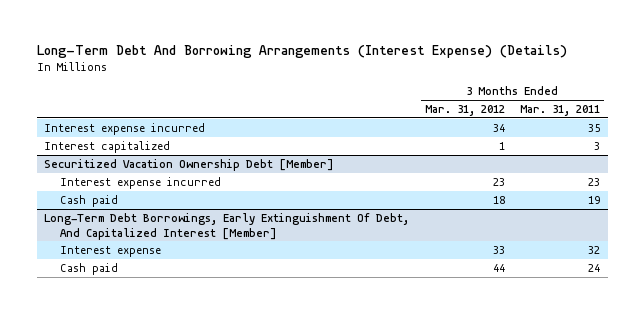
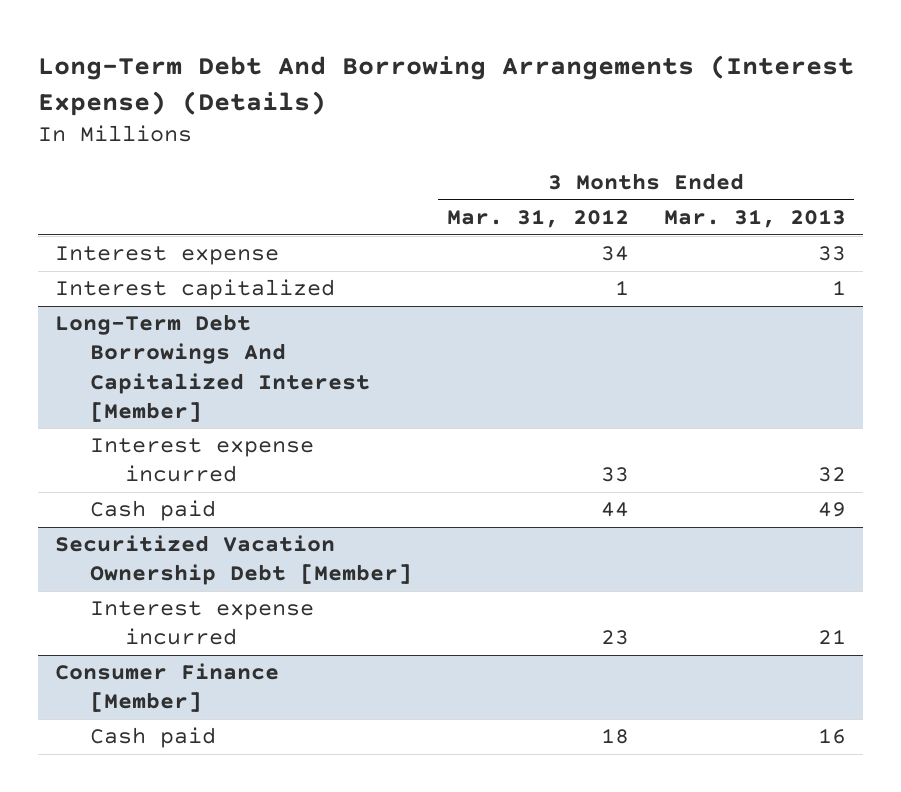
[519,104,600,116] Mar. 31, 2011 -> none
none -> [663,209,846,229] Mar. 31, 2013
[44,122,206,135] Interest expense incurred -> [54,246,279,266] Interest expense
none -> [54,314,370,422] Long-Term Debt Borrowings And Capitalized Interest [Member]
none -> [89,438,314,483] Interest expense incurred
none -> [89,500,216,522] Cash paid
none -> [54,663,279,713] Consumer Finance [Member]
[44,212,410,240] Long-Term Debt Borrowings, Early Extinguishment Of Debt, And Capitalized Interest [Member] -> none
[59,245,161,257] Interest expense -> none
[59,262,118,275] Cash paid -> none

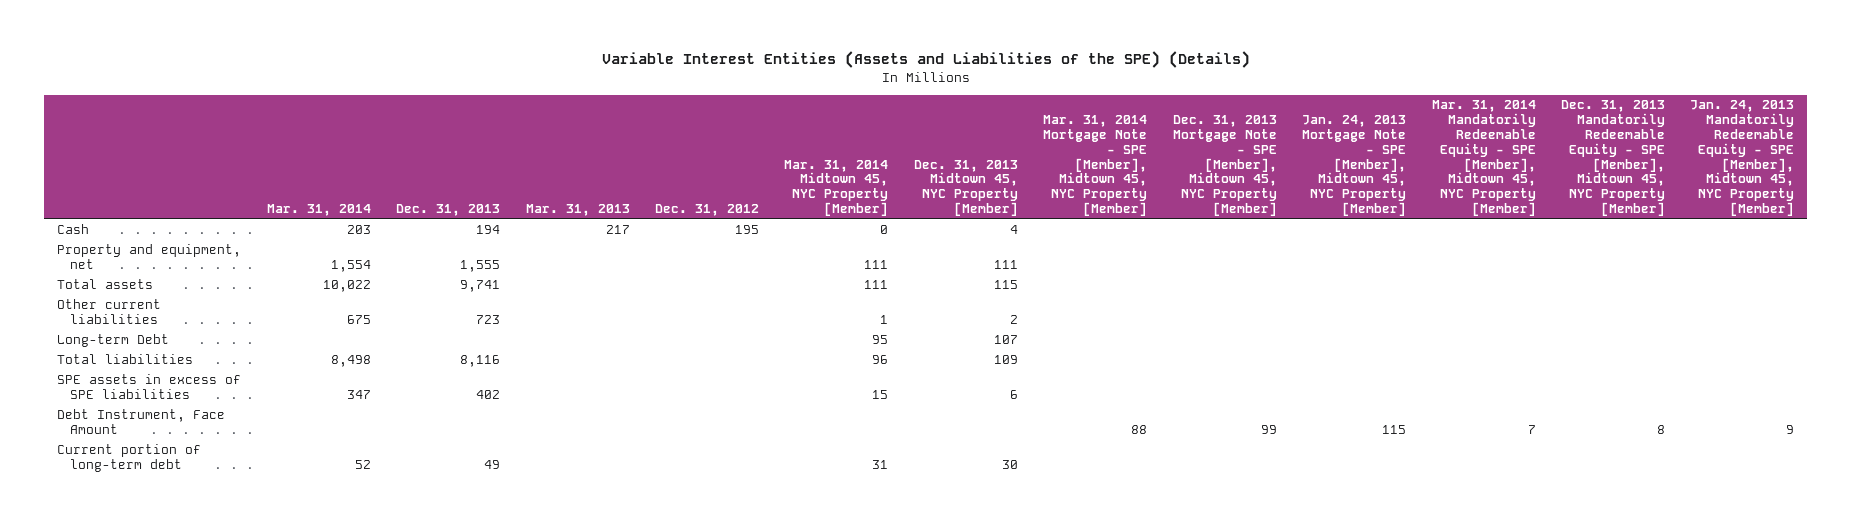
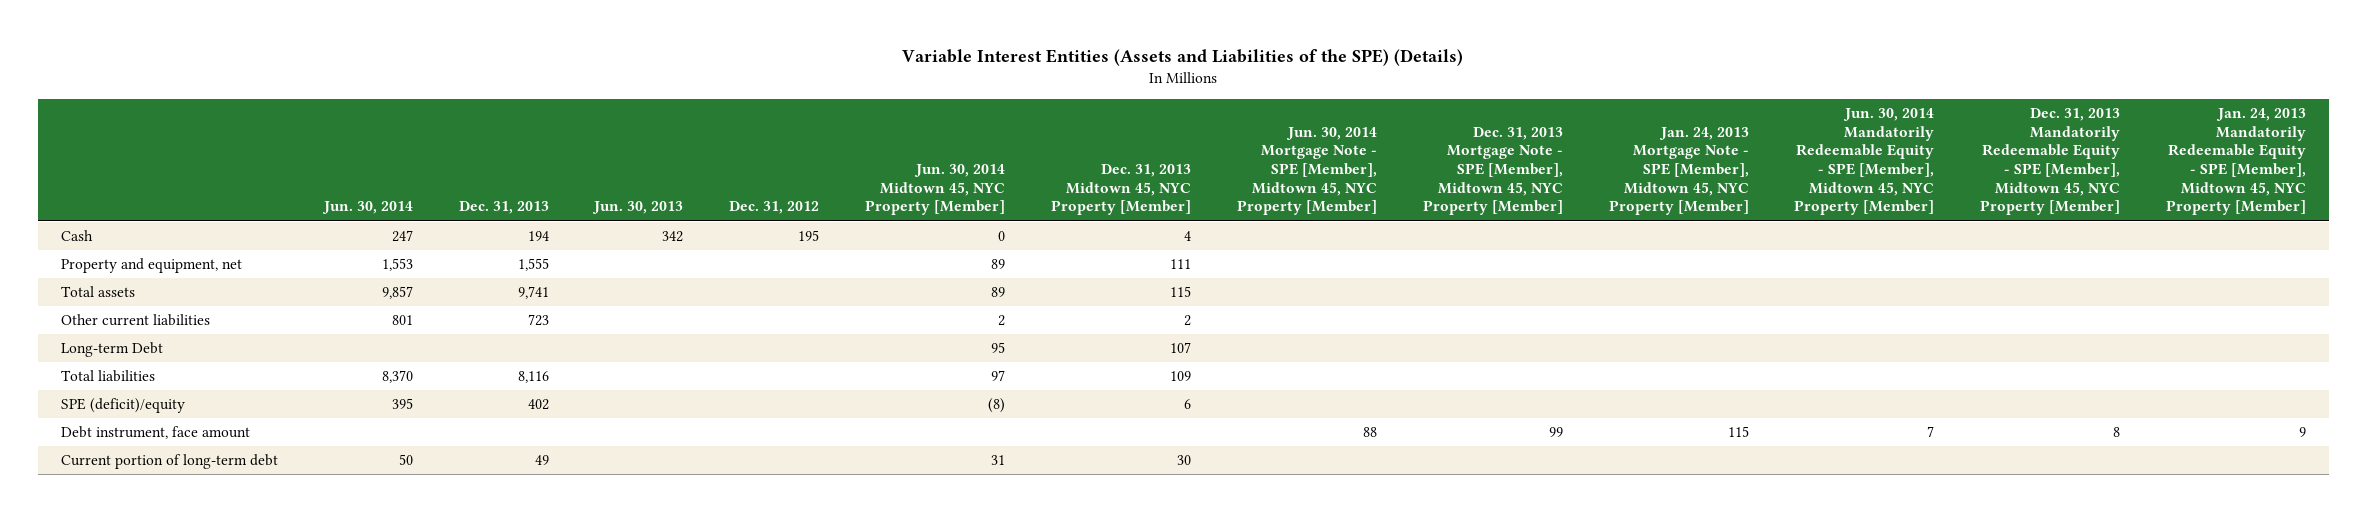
[266,204,371,217] Mar. 31, 2014 -> none
[525,204,630,217] Mar. 31, 2013 -> none
[784,159,889,217] Mar. 31, 2014 Midtown 45, NYC Property [Member] -> none
[1043,114,1148,217] Mar. 31, 2014 Mortgage Note - SPE [Member], Midtown 45, NYC Property [Member] -> none
[1431,100,1536,217] Mar. 31, 2014 Mandatorily Redeemable Equity - SPE [Member], Midtown 45, NYC Property [Member] -> none
none -> [321,201,413,215] Jun. 30, 2014
none -> [592,201,684,215] Jun. 30, 2013
none -> [865,164,1006,216] Jun. 30, 2014 Midtown 45, NYC Property [Member]
none -> [1236,126,1377,216] Jun. 30, 2014 Mortgage Note - SPE [Member], Midtown 45, NYC Property [Member]
none -> [1794,108,1935,216] Jun. 30, 2014 Mandatorily Redeemable Equity - SPE [Member], Midtown 45, NYC Property [Member]
[57,374,242,400] SPE assets in excess of SPE liabilities -> [60,398,185,414] SPE (deficit)/equity
[57,409,226,435] Debt Instrument, Face Amount -> [60,426,250,440] Debt instrument, face amount

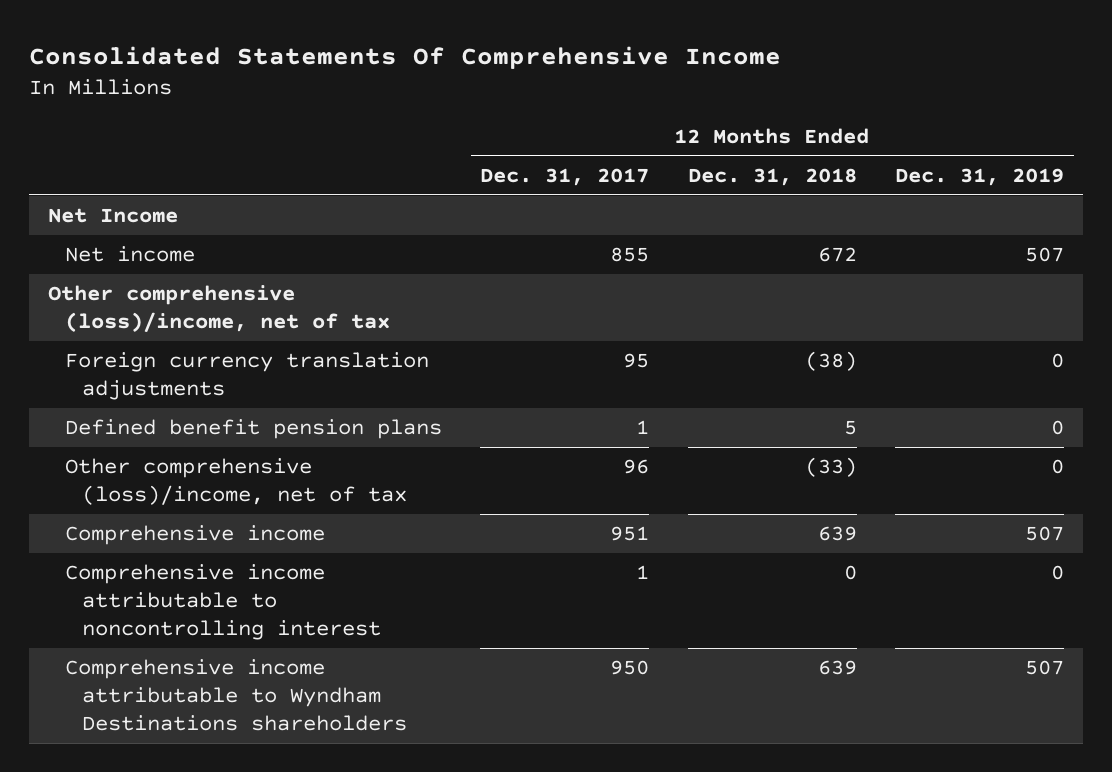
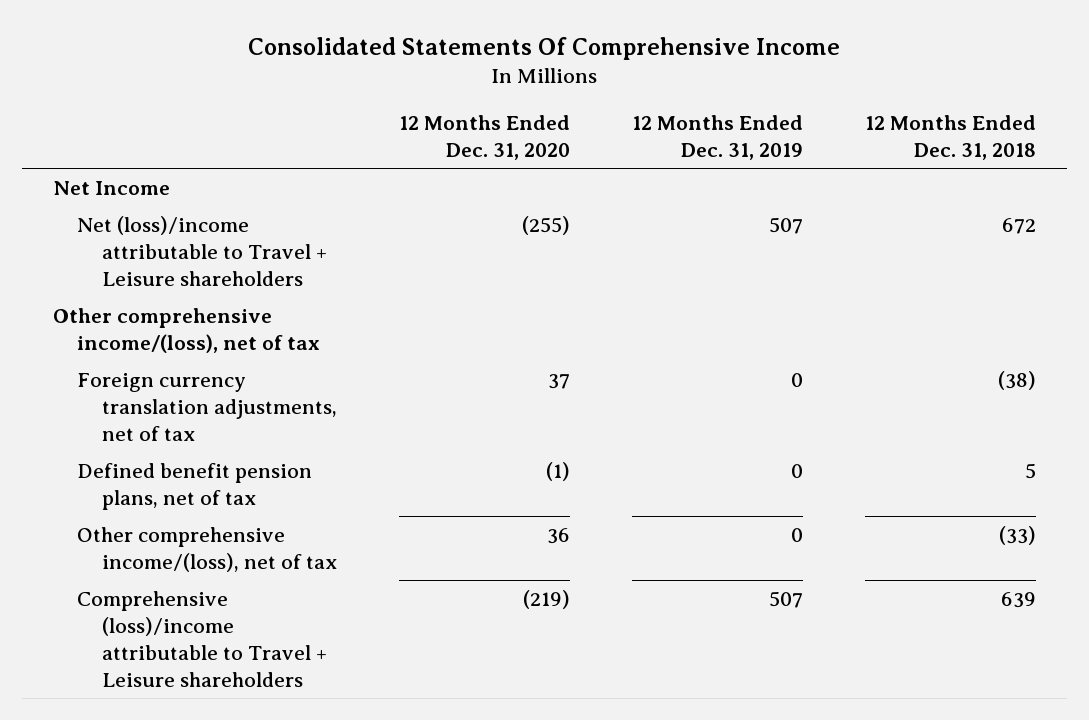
[480,167,650,186] Dec. 31, 2017 -> none
none -> [398,114,570,160] 12 Months Ended Dec. 31, 2020
[64,525,325,546] Comprehensive income -> none
[64,564,381,640] Comprehensive income attributable to noncontrolling interest -> none
[64,246,195,263] Net income -> [77,215,327,286] Net (loss)/income attributable to Travel + Leisure shareholders
[47,285,390,333] Other comprehensive (loss)/income, net of tax -> [52,307,321,353] Other comprehensive income/(loss), net of tax
[64,352,429,401] Foreign currency translation adjustments -> [77,372,337,441] Foreign currency translation adjustments, net of tax
[64,419,442,440] Defined benefit pension plans -> [77,462,313,510] Defined benefit pension plans, net of tax
[64,458,407,506] Other comprehensive (loss)/income, net of tax -> [77,526,337,572] Other comprehensive income/(loss), net of tax
[64,659,407,731] Comprehensive income attributable to Wyndham Destinations shareholders -> [77,590,327,687] Comprehensive (loss)/income attributable to Travel + Leisure shareholders

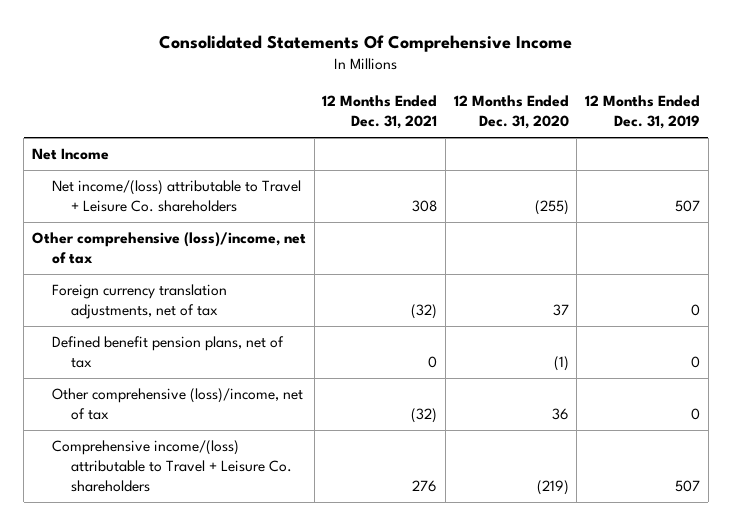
[865,114,1037,160] 12 Months Ended Dec. 31, 2018 -> none
none -> [322,95,438,130] 12 Months Ended Dec. 31, 2021
[77,215,327,286] Net (loss)/income attributable to Travel + Leisure shareholders -> [51,180,301,213] Net income/(loss) attributable to Travel + Leisure Co. shareholders
[52,307,321,353] Other comprehensive income/(loss), net of tax -> [31,232,306,265] Other comprehensive (loss)/income, net of tax
[77,526,337,572] Other comprehensive income/(loss), net of tax -> [51,388,303,421] Other comprehensive (loss)/income, net of tax
[77,590,327,687] Comprehensive (loss)/income attributable to Travel + Leisure shareholders -> [51,440,293,493] Comprehensive income/(loss) attributable to Travel + Leisure Co. shareholders

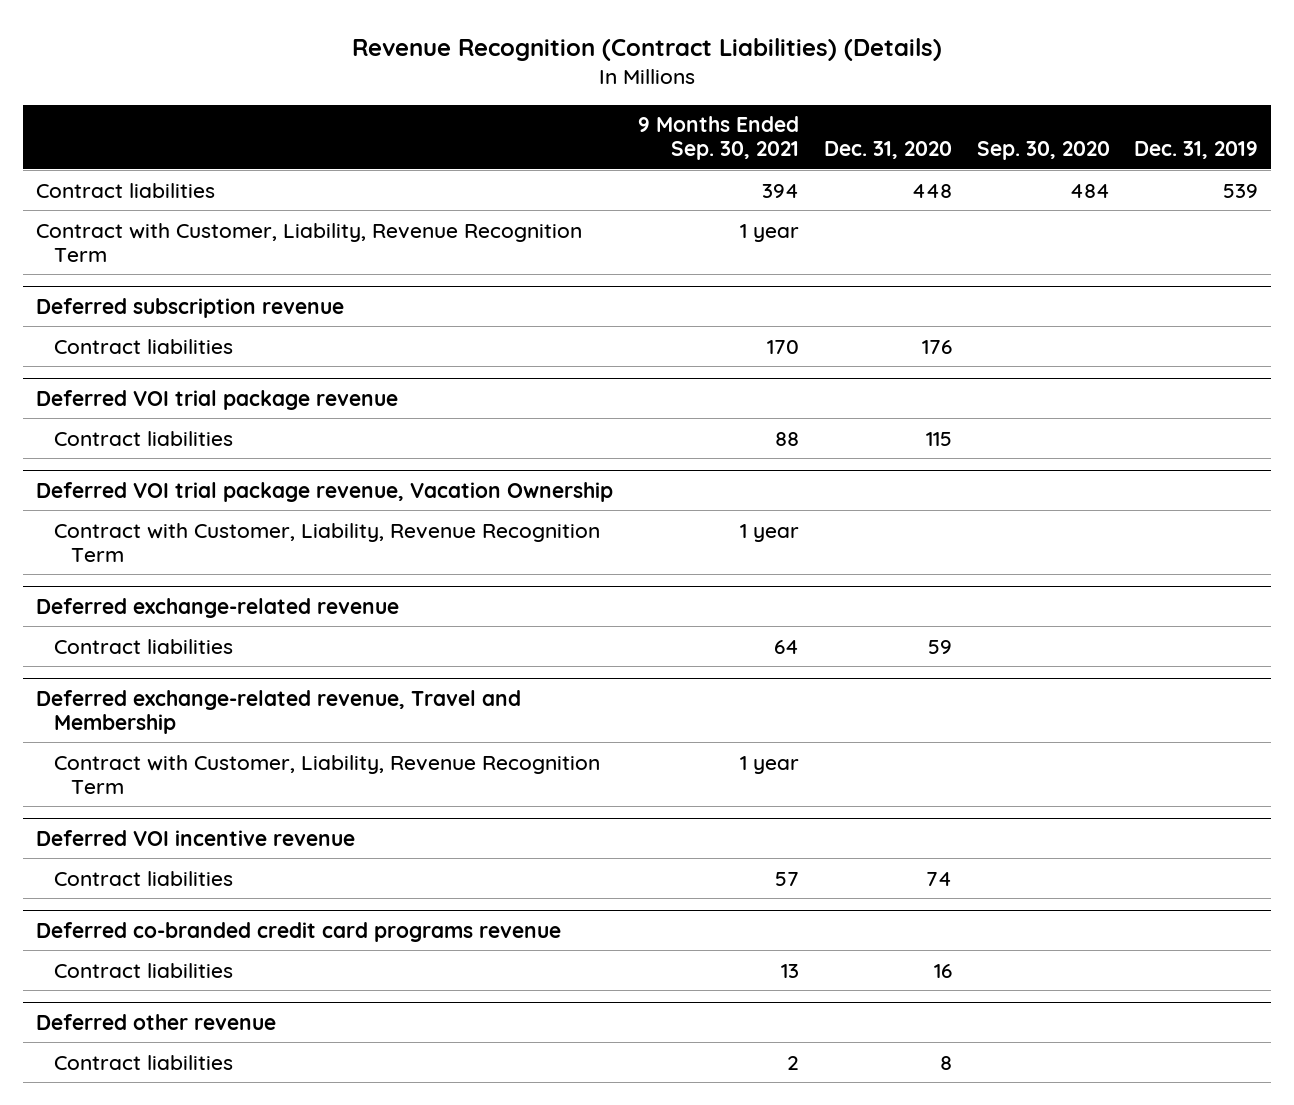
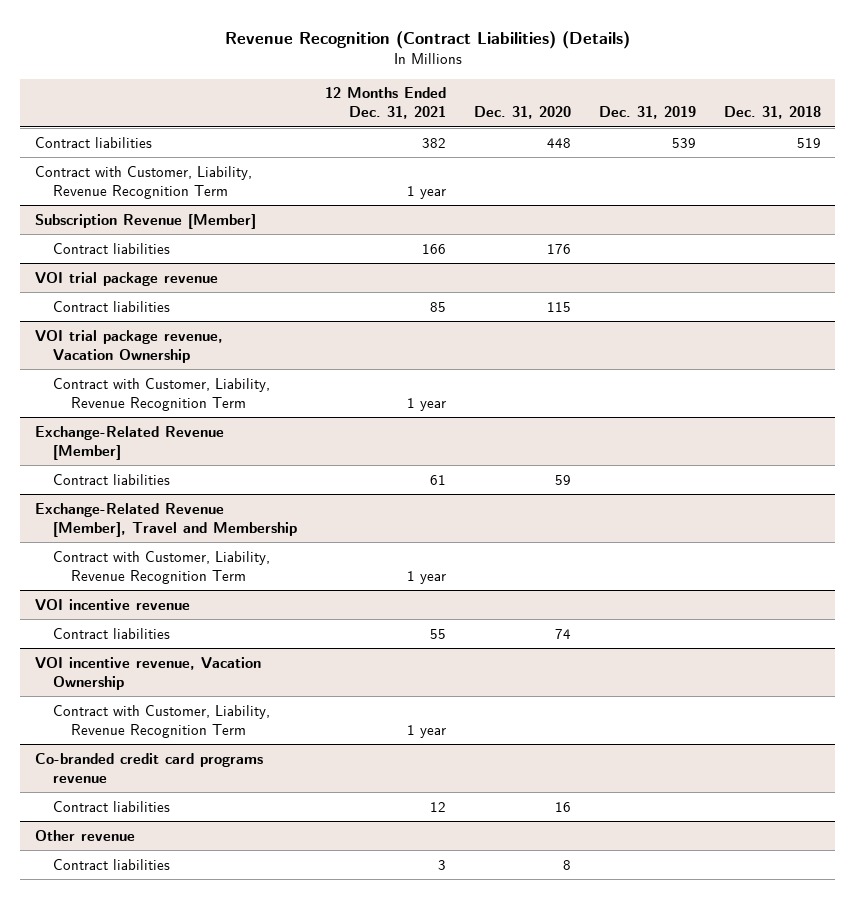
[637,116,799,161] 9 Months Ended Sep. 30, 2021 -> none
[976,141,1110,161] Sep. 30, 2020 -> none
none -> [324,87,446,120] 12 Months Ended Dec. 31, 2021
none -> [724,106,822,120] Dec. 31, 2018
[35,297,344,318] Deferred subscription revenue -> [34,213,256,229] Subscription Revenue [Member]
[35,389,398,410] Deferred VOI trial package revenue -> [34,271,218,286] VOI trial package revenue
[35,481,613,502] Deferred VOI trial package revenue, Vacation Ownership -> [34,329,223,363] VOI trial package revenue, Vacation Ownership
[35,597,399,618] Deferred exchange-related revenue -> [34,425,224,460] Exchange-Related Revenue [Member]
[35,689,521,734] Deferred exchange-related revenue, Travel and Membership -> [34,502,297,537] Exchange-Related Revenue [Member], Travel and Membership
[35,829,355,846] Deferred VOI incentive revenue -> [34,598,190,611] VOI incentive revenue
none -> [34,656,261,690] VOI incentive revenue, Vacation Ownership
none -> [52,704,270,738] Contract with Customer, Liability, Revenue Recognition Term
[35,921,561,942] Deferred co-branded credit card programs revenue -> [34,752,263,783] Co-branded credit card programs revenue
[35,1013,276,1030] Deferred other revenue -> [34,829,135,841] Other revenue

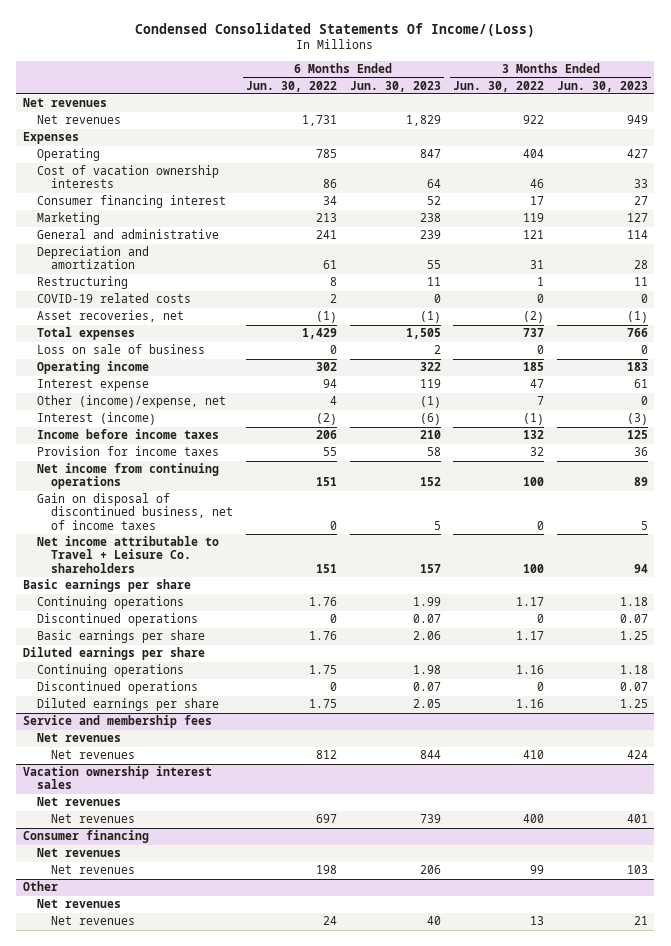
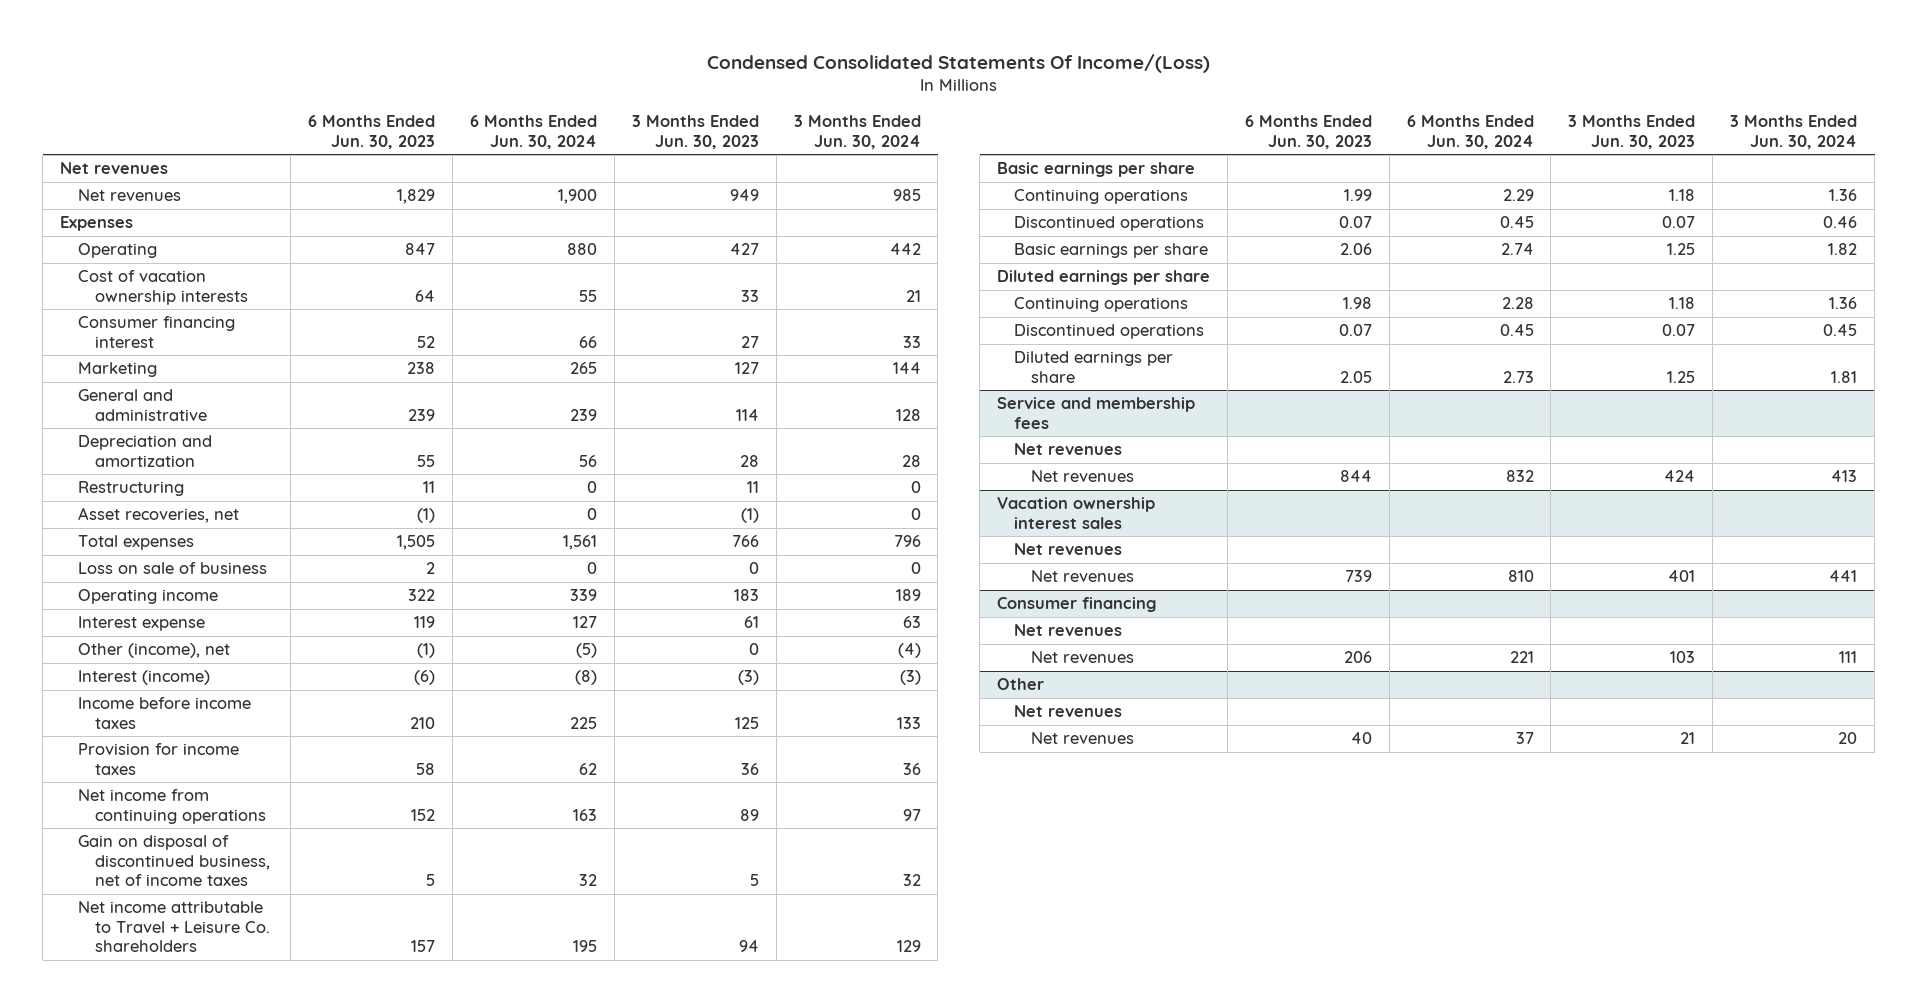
[245,80,337,92] Jun. 30, 2022 -> none
[453,80,545,92] Jun. 30, 2022 -> none
none -> [469,115,597,149] 6 Months Ended Jun. 30, 2024
none -> [793,115,921,149] 3 Months Ended Jun. 30, 2024
[36,293,191,304] COVID-19 related costs -> none
[36,395,226,409] Other (income)/expense, net -> [77,643,230,659] Other (income), net

